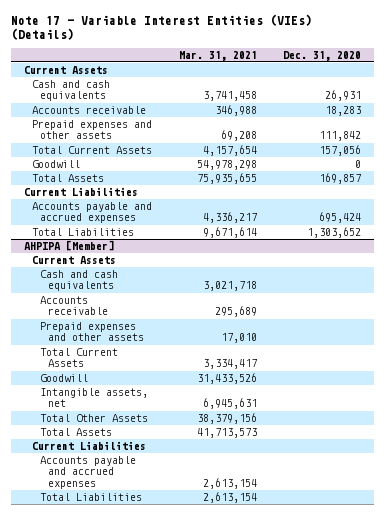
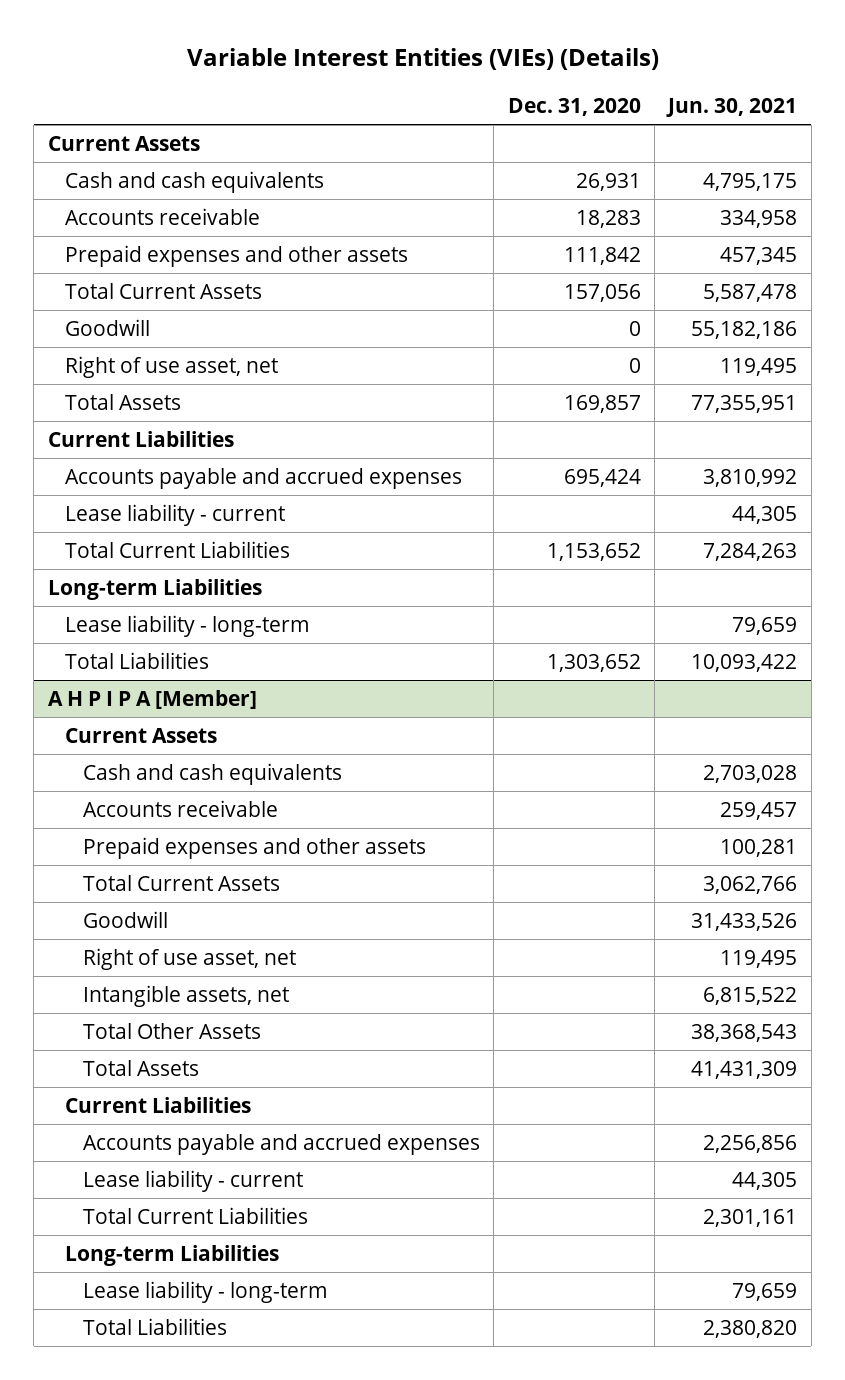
[11,14,313,40] Note 17 - Variable Interest Entities (VIEs) (Details) -> [186,48,659,71] Variable Interest Entities (VIEs) (Details)
[178,50,257,61] Mar. 31, 2021 -> none
none -> [666,98,798,118] Jun. 30, 2021
none -> [65,355,279,378] Right of use asset, net
none -> [65,503,286,526] Lease liability - current
none -> [65,540,291,558] Total Current Liabilities
none -> [47,578,262,600] Long-term Liabilities
none -> [65,614,311,637] Lease liability - long-term
[24,240,115,252] AHPIPA [Member] -> [47,689,257,709] A H P I P A [Member]
none -> [82,947,296,970] Right of use asset, net
none -> [82,1169,303,1192] Lease liability - current
none -> [82,1206,308,1224] Total Current Liabilities
none -> [65,1244,280,1266] Long-term Liabilities
none -> [82,1280,328,1303] Lease liability - long-term

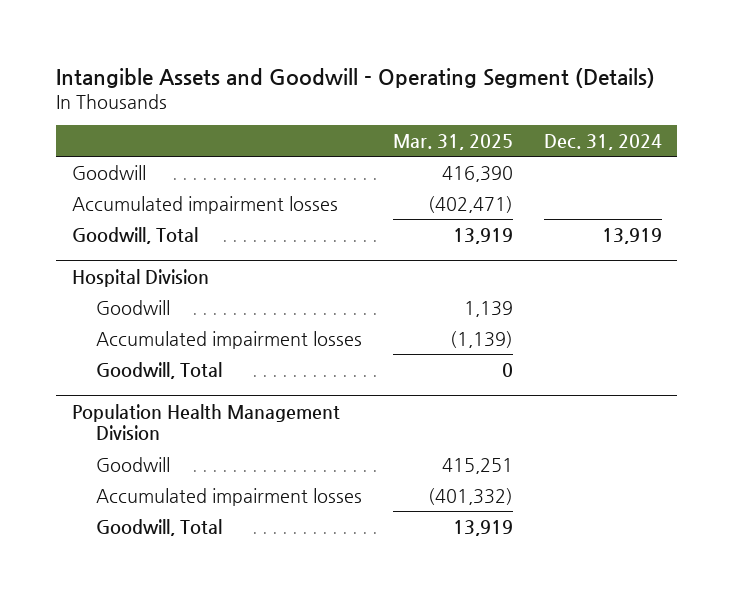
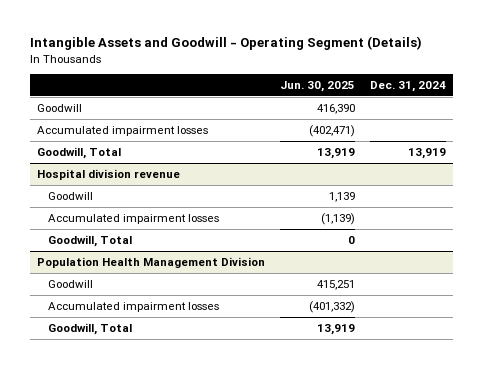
[392,133,513,150] Mar. 31, 2025 -> none
none -> [279,80,355,92] Jun. 30, 2025
[71,268,209,287] Hospital Division -> [37,168,181,180] Hospital division revenue

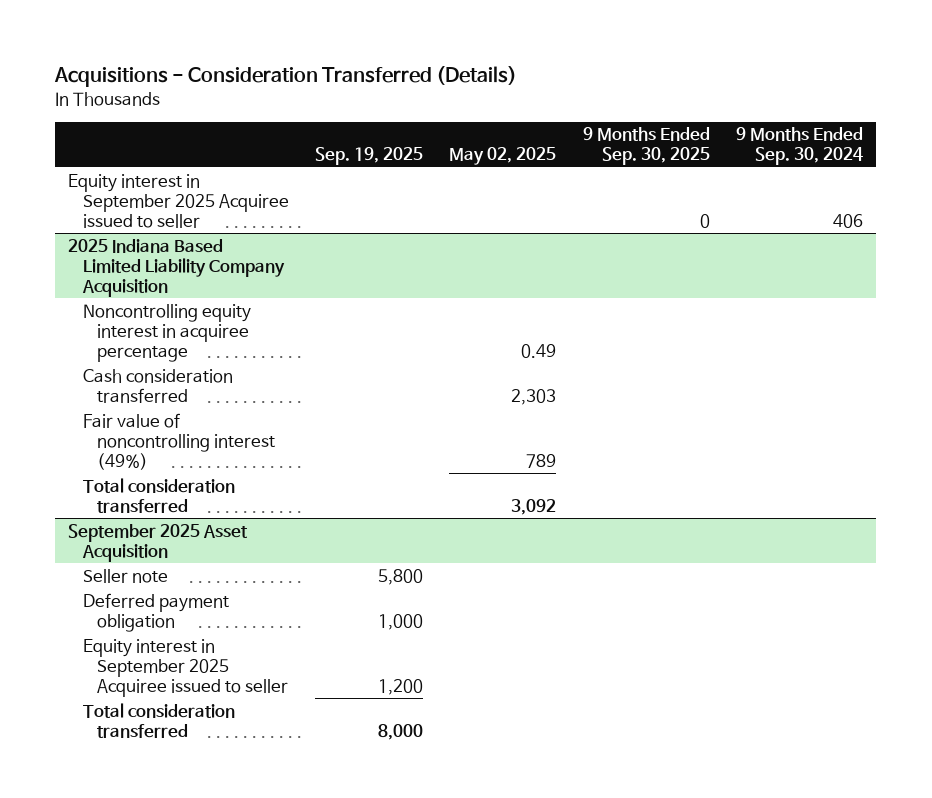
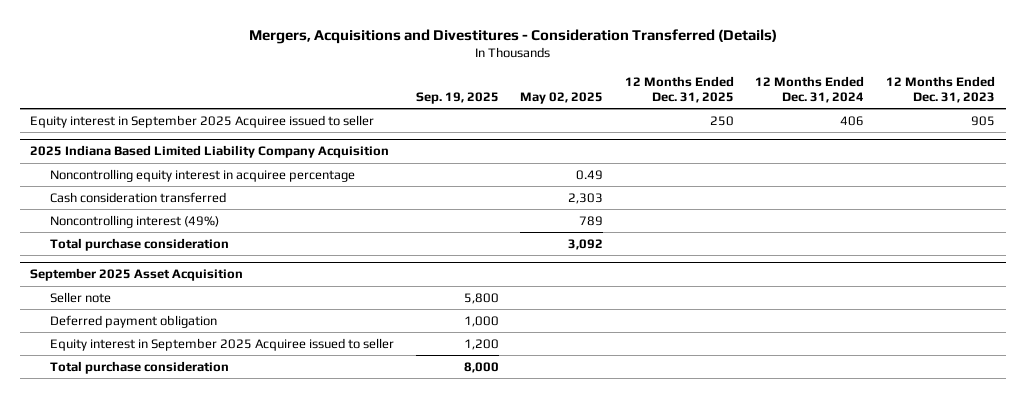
[54,65,518,87] Acquisitions - Consideration Transferred (Details) -> [248,28,777,44] Mergers, Acquisitions and Divestitures - Consideration Transferred (Details)
[582,127,710,166] 9 Months Ended Sep. 30, 2025 -> none
[736,127,864,166] 9 Months Ended Sep. 30, 2024 -> none
none -> [624,75,734,104] 12 Months Ended Dec. 31, 2025
none -> [755,75,865,104] 12 Months Ended Dec. 31, 2024
none -> [885,75,995,104] 12 Months Ended Dec. 31, 2023
[82,412,275,470] Fair value of noncontrolling interest (49%) -> [50,214,220,228] Noncontrolling interest (49%)
[82,477,235,513] Total consideration transferred -> [50,237,230,251] Total purchase consideration
[82,702,235,738] Total consideration transferred -> [50,360,230,374] Total purchase consideration

